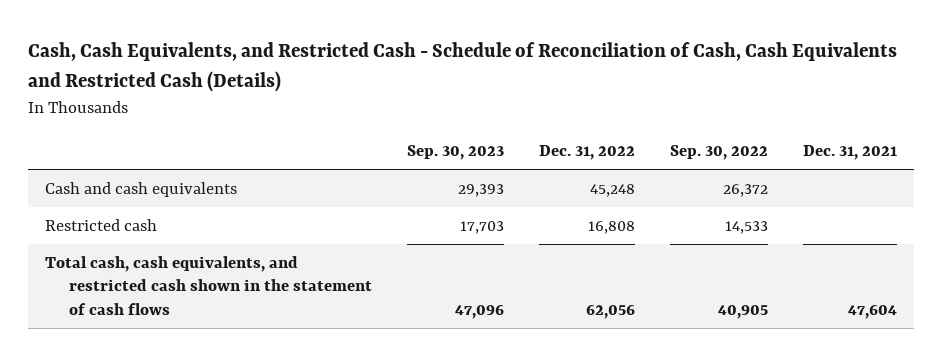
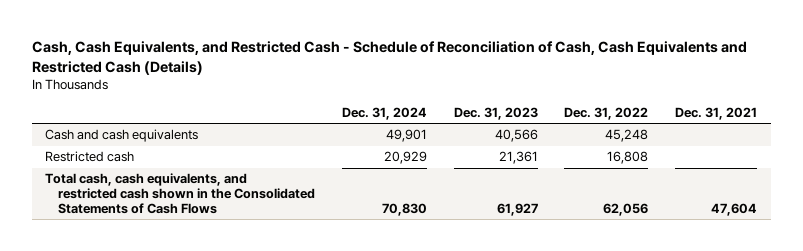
[406,145,504,161] Sep. 30, 2023 -> none
[669,145,768,161] Sep. 30, 2022 -> none
none -> [342,106,428,120] Dec. 31, 2024
none -> [453,106,538,120] Dec. 31, 2023
[44,255,372,315] Total cash, cash equivalents, and restricted cash shown in the statement of cash flows -> [45,173,316,215] Total cash, cash equivalents, and restricted cash shown in the Consolidated Statements of Cash Flows

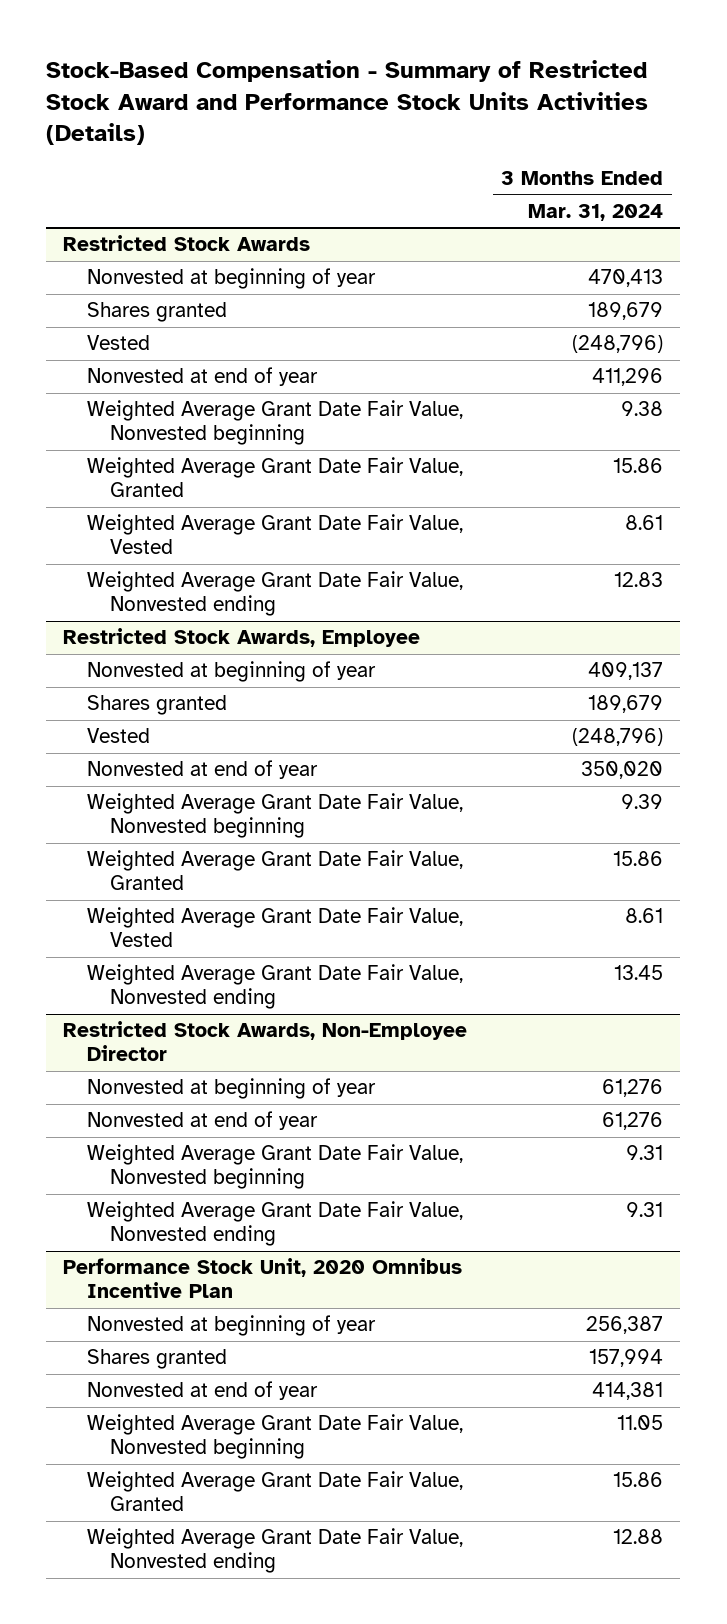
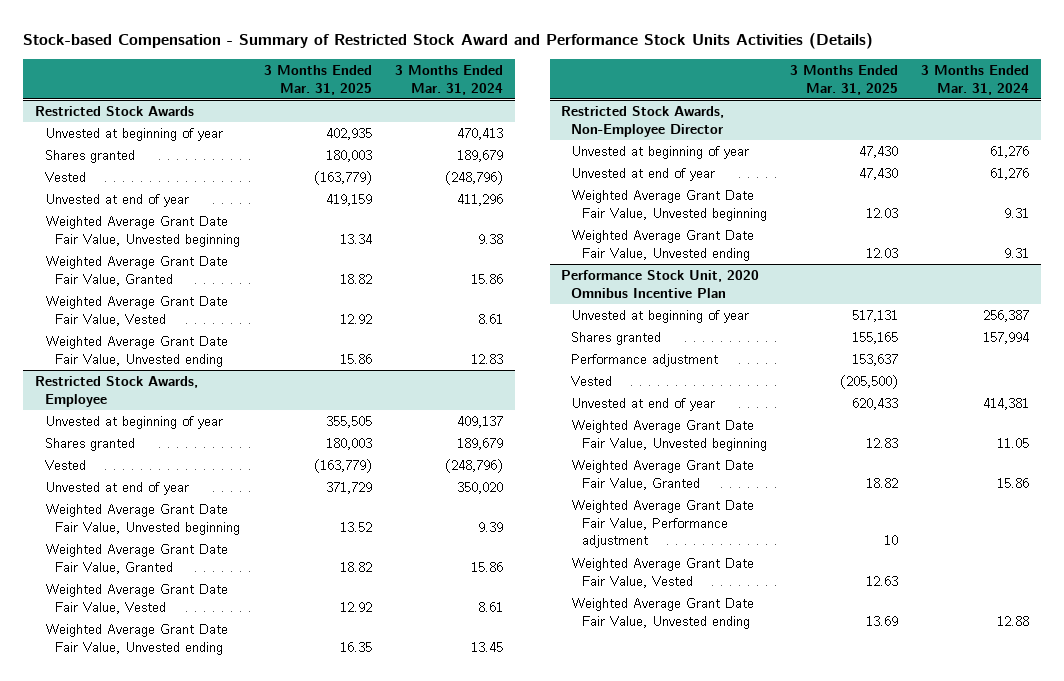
[46,60,649,146] Stock-Based Compensation - Summary of Restricted Stock Award and Performance Stock Units Activities (Details) -> [23,33,874,50] Stock-based Compensation - Summary of Restricted Stock Award and Performance Stock Units Activities (Details)
none -> [263,64,372,95] 3 Months Ended Mar. 31, 2025
[86,268,376,290] Nonvested at beginning of year -> [45,127,224,141] Unvested at beginning of year
[86,367,318,387] Nonvested at end of year -> [45,193,190,207] Unvested at end of year
[86,400,463,446] Weighted Average Grant Date Fair Value, Nonvested beginning -> [45,215,241,247] Weighted Average Grant Date Fair Value, Unvested beginning
[86,571,463,617] Weighted Average Grant Date Fair Value, Nonvested ending -> [45,335,229,367] Weighted Average Grant Date Fair Value, Unvested ending
[86,661,376,683] Nonvested at beginning of year -> [45,415,224,429] Unvested at beginning of year
[86,760,318,780] Nonvested at end of year -> [45,481,190,495] Unvested at end of year
[86,793,463,839] Weighted Average Grant Date Fair Value, Nonvested beginning -> [45,503,241,535] Weighted Average Grant Date Fair Value, Unvested beginning
[86,964,463,1010] Weighted Average Grant Date Fair Value, Nonvested ending -> [45,623,229,655] Weighted Average Grant Date Fair Value, Unvested ending
[86,1078,376,1100] Nonvested at beginning of year -> [571,145,750,159] Unvested at beginning of year
[86,1111,318,1131] Nonvested at end of year -> [571,167,716,181] Unvested at end of year
[86,1144,463,1190] Weighted Average Grant Date Fair Value, Nonvested beginning -> [571,189,767,221] Weighted Average Grant Date Fair Value, Unvested beginning
[86,1201,463,1247] Weighted Average Grant Date Fair Value, Nonvested ending -> [571,229,755,261] Weighted Average Grant Date Fair Value, Unvested ending
[86,1315,376,1337] Nonvested at beginning of year -> [571,309,750,323] Unvested at beginning of year
none -> [571,353,719,367] Performance adjustment
none -> [571,375,613,386] Vested
[86,1381,318,1401] Nonvested at end of year -> [571,397,716,411] Unvested at end of year
[86,1414,463,1460] Weighted Average Grant Date Fair Value, Nonvested beginning -> [571,419,767,451] Weighted Average Grant Date Fair Value, Unvested beginning
none -> [571,499,755,549] Weighted Average Grant Date Fair Value, Performance adjustment
none -> [571,557,755,588] Weighted Average Grant Date Fair Value, Vested
[86,1528,463,1574] Weighted Average Grant Date Fair Value, Nonvested ending -> [571,597,755,629] Weighted Average Grant Date Fair Value, Unvested ending

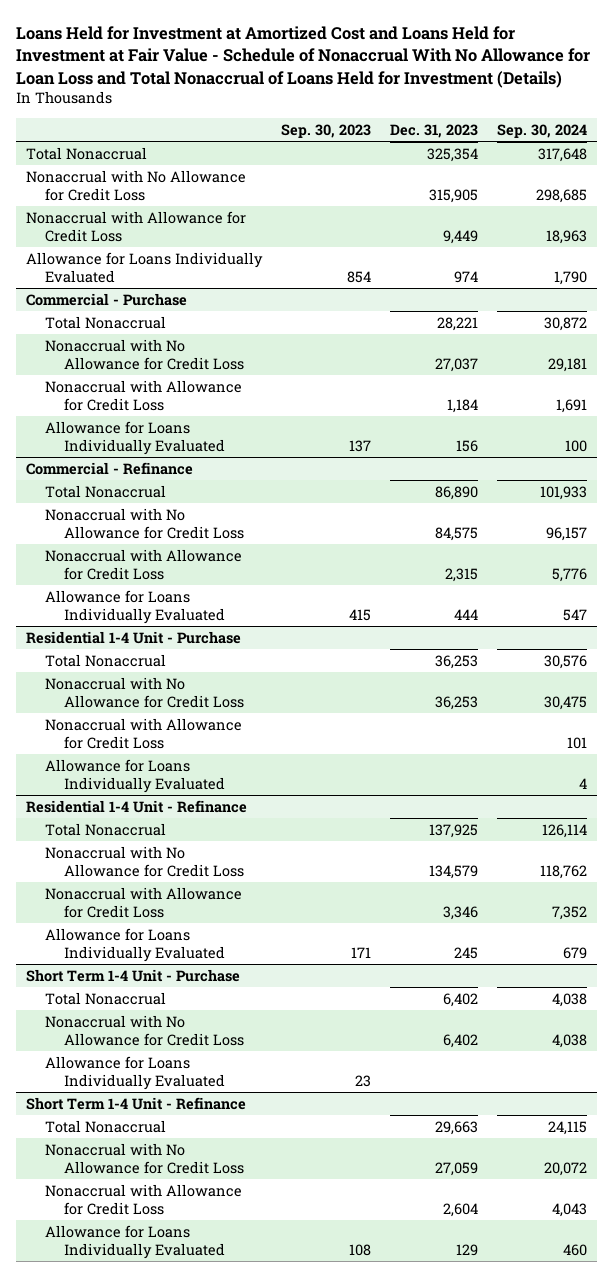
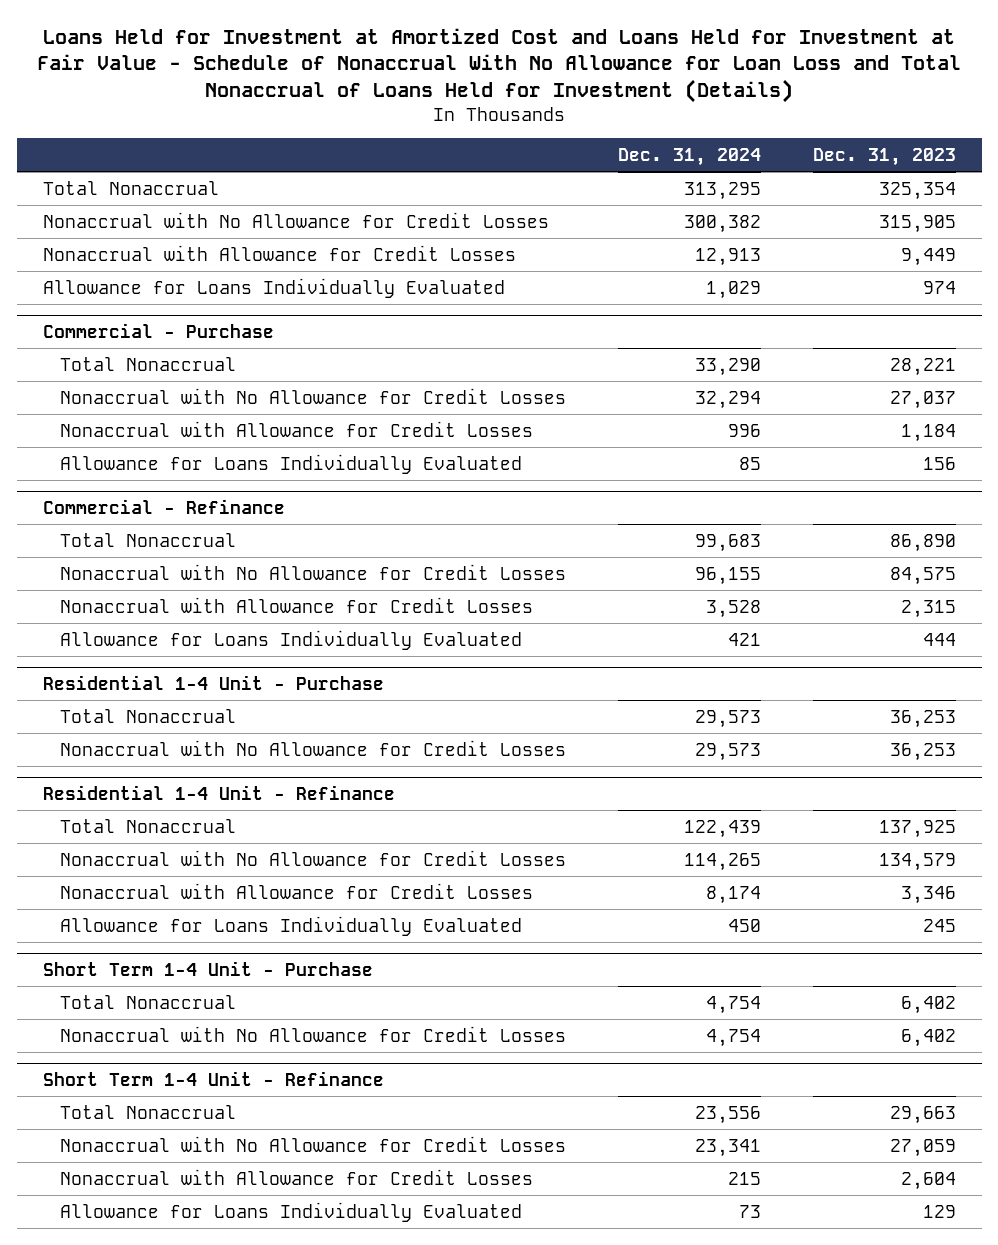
[280,123,371,138] Sep. 30, 2023 -> none
[497,123,588,138] Sep. 30, 2024 -> none
none -> [618,147,762,166] Dec. 31, 2024
[25,169,246,201] Nonaccrual with No Allowance for Credit Loss -> [42,211,549,228] Nonaccrual with No Allowance for Credit Losses
[25,210,246,242] Nonaccrual with Allowance for Credit Loss -> [42,244,516,261] Nonaccrual with Allowance for Credit Losses
[44,338,245,370] Nonaccrual with No Allowance for Credit Loss -> [60,387,567,404] Nonaccrual with No Allowance for Credit Losses
[44,379,242,411] Nonaccrual with Allowance for Credit Loss -> [60,420,534,437] Nonaccrual with Allowance for Credit Losses
[44,507,245,539] Nonaccrual with No Allowance for Credit Loss -> [60,563,567,580] Nonaccrual with No Allowance for Credit Losses
[44,548,242,580] Nonaccrual with Allowance for Credit Loss -> [60,596,534,613] Nonaccrual with Allowance for Credit Losses
[44,717,242,749] Nonaccrual with Allowance for Credit Loss -> none
[44,758,226,793] Allowance for Loans Individually Evaluated -> none
[44,676,245,708] Nonaccrual with No Allowance for Credit Loss -> [60,739,567,756] Nonaccrual with No Allowance for Credit Losses
[44,845,245,877] Nonaccrual with No Allowance for Credit Loss -> [60,849,567,866] Nonaccrual with No Allowance for Credit Losses
[44,886,242,918] Nonaccrual with Allowance for Credit Loss -> [60,882,534,899] Nonaccrual with Allowance for Credit Losses
[44,1055,226,1090] Allowance for Loans Individually Evaluated -> none
[44,1014,245,1046] Nonaccrual with No Allowance for Credit Loss -> [60,1025,567,1042] Nonaccrual with No Allowance for Credit Losses
[44,1142,245,1174] Nonaccrual with No Allowance for Credit Loss -> [60,1135,567,1152] Nonaccrual with No Allowance for Credit Losses
[44,1183,242,1215] Nonaccrual with Allowance for Credit Loss -> [60,1168,534,1185] Nonaccrual with Allowance for Credit Losses

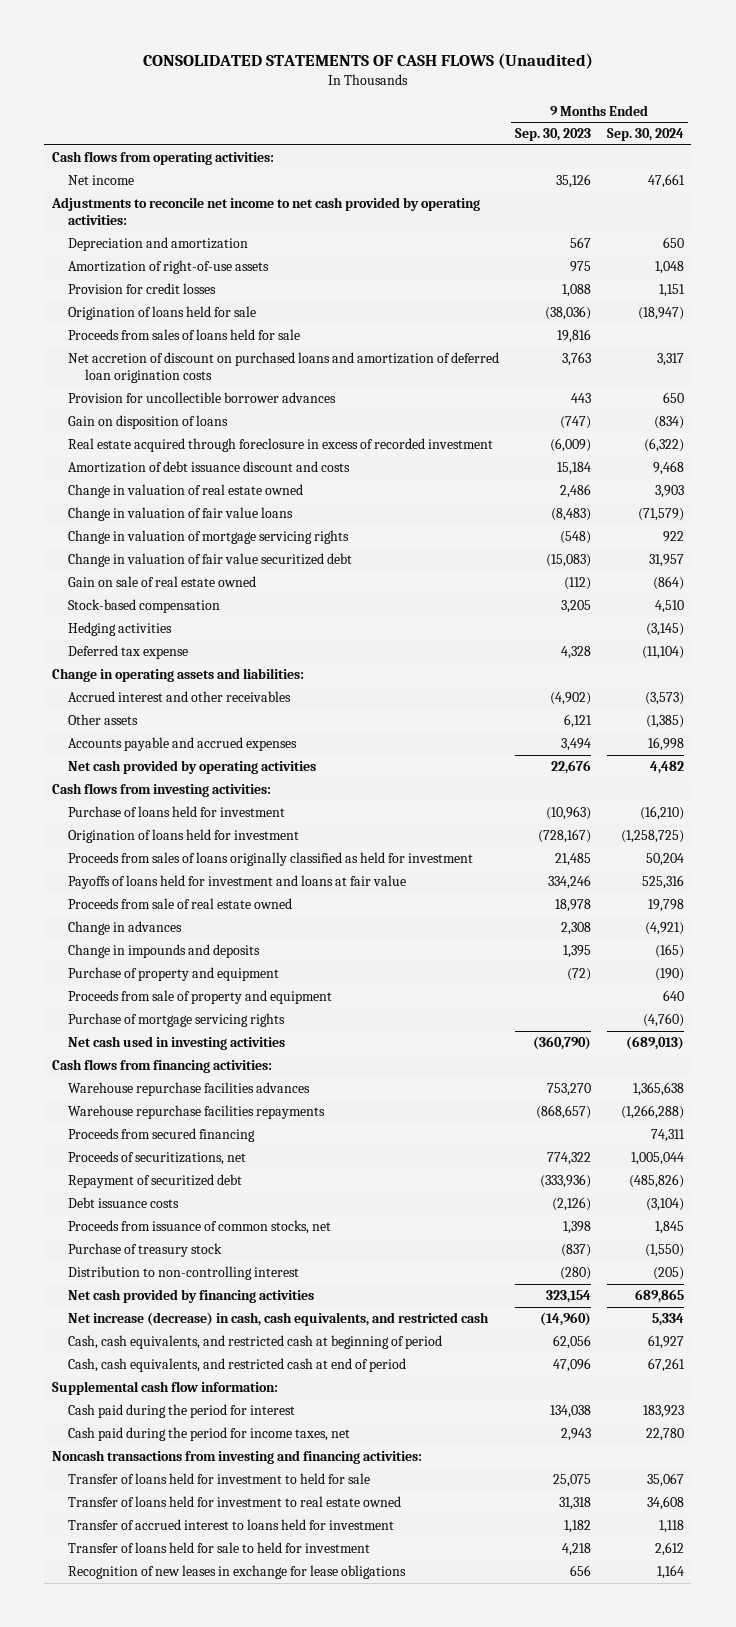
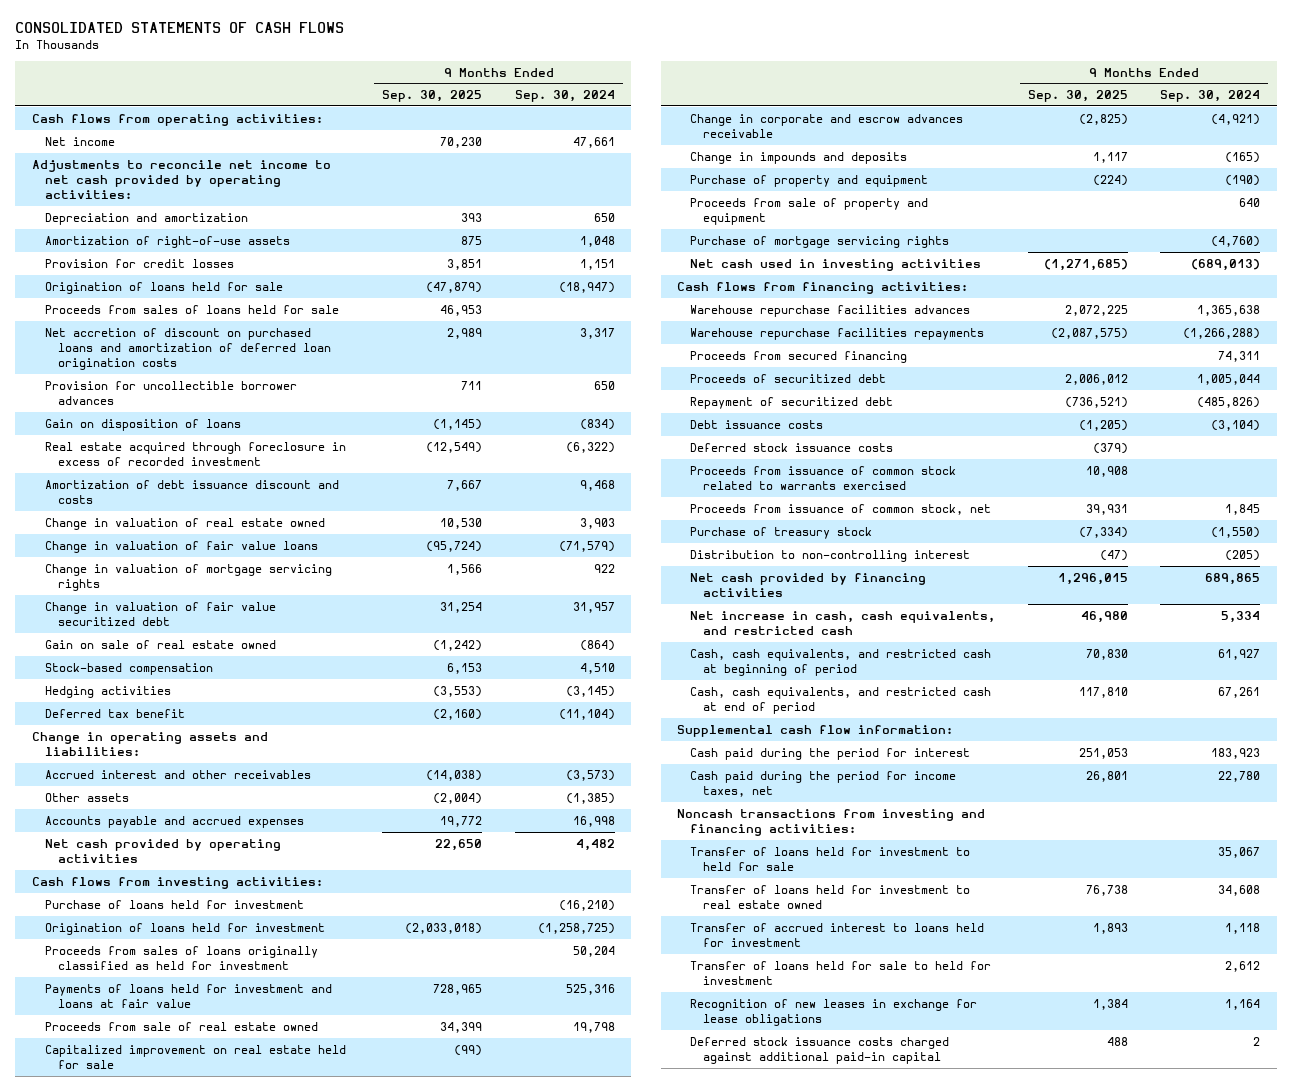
[142,53,593,70] CONSOLIDATED STATEMENTS OF CASH FLOWS (Unaudited) -> [15,22,345,34] CONSOLIDATED STATEMENTS OF CASH FLOWS
[515,128,592,142] Sep. 30, 2023 -> none
none -> [382,90,483,103] Sep. 30, 2025
[68,645,189,660] Deferred tax expense -> [44,708,185,718] Deferred tax benefit
[68,875,407,890] Payoffs of loans held for investment and loans at fair value -> [44,983,332,1008] Payments of loans held for investment and loans at fair value
none -> [44,1044,346,1069] Capitalized improvement on real estate held for sale
[68,921,183,936] Change in advances -> [690,113,964,138] Change in corporate and escrow advances receivable
[68,1151,247,1166] Proceeds of securitizations, net -> [690,373,887,383] Proceeds of securitized debt
none -> [690,442,894,452] Deferred stock issuance costs
none -> [690,465,957,490] Proceeds from issuance of common stock related to warrants exercised
[68,1220,332,1235] Proceeds from issuance of common stocks, net -> [690,503,992,515] Proceeds from issuance of common stock, net
[68,1312,490,1327] Net increase (decrease) in cash, cash equivalents, and restricted cash -> [690,610,996,635] Net increase in cash, cash equivalents, and restricted cash
none -> [690,1036,950,1064] Deferred stock issuance costs charged against additional paid-in capital

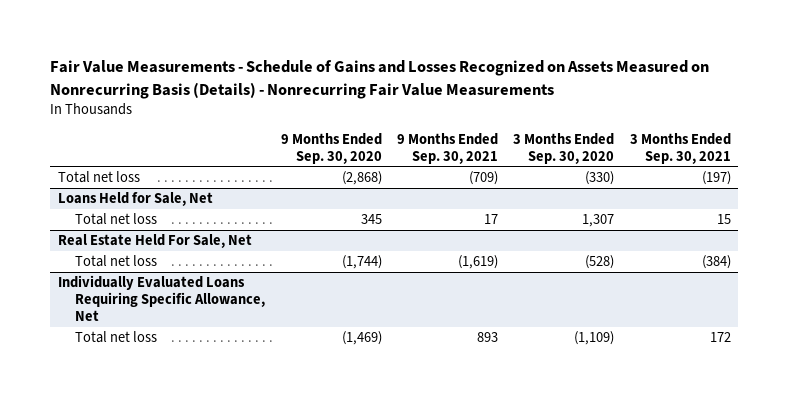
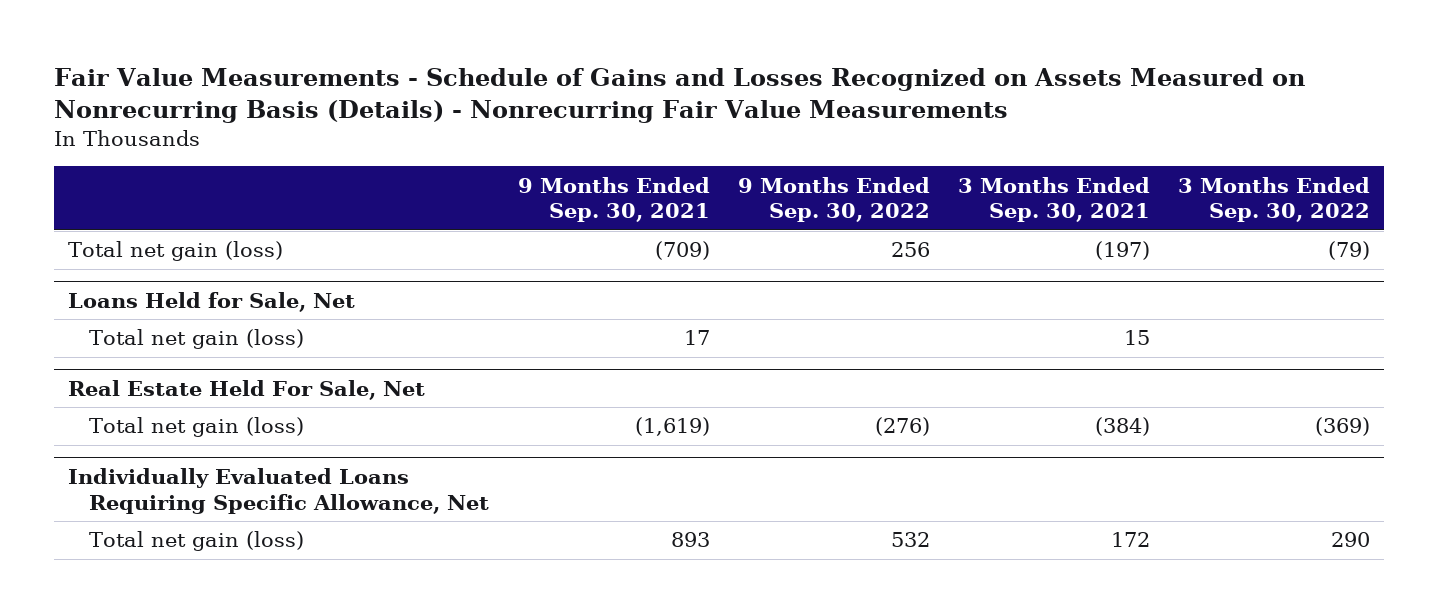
[280,132,382,164] 9 Months Ended Sep. 30, 2020 -> none
[513,132,615,164] 3 Months Ended Sep. 30, 2020 -> none
none -> [737,176,930,223] 9 Months Ended Sep. 30, 2022
none -> [1178,176,1371,223] 3 Months Ended Sep. 30, 2022
[57,171,140,184] Total net loss -> [68,241,284,262] Total net gain (loss)
[75,213,158,226] Total net loss -> [89,329,305,350] Total net gain (loss)
[75,255,158,268] Total net loss -> [89,417,305,438] Total net gain (loss)
[75,331,158,344] Total net loss -> [89,531,305,552] Total net gain (loss)

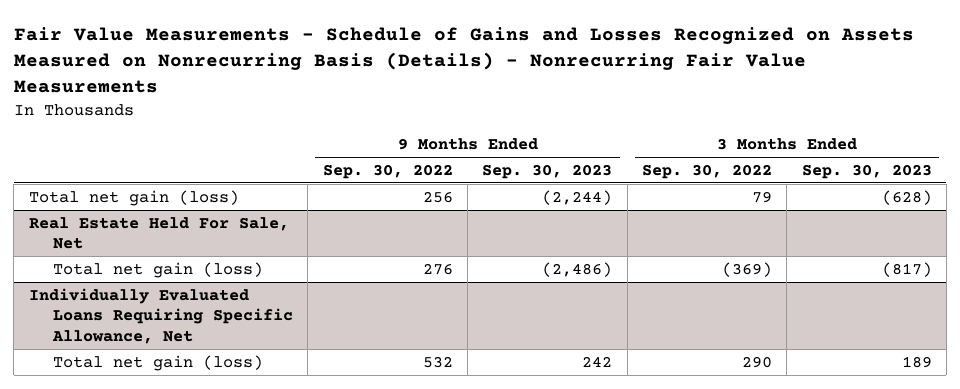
[517,176,710,223] 9 Months Ended Sep. 30, 2021 -> none
[957,176,1150,223] 3 Months Ended Sep. 30, 2021 -> none
none -> [482,164,613,180] Sep. 30, 2023
none -> [801,164,932,180] Sep. 30, 2023
[68,292,356,313] Loans Held for Sale, Net -> none
[89,329,305,350] Total net gain (loss) -> none
[1328,241,1371,261] (79) -> [751,190,772,203] 79
[874,417,930,437] (276) -> [422,262,453,275] 276

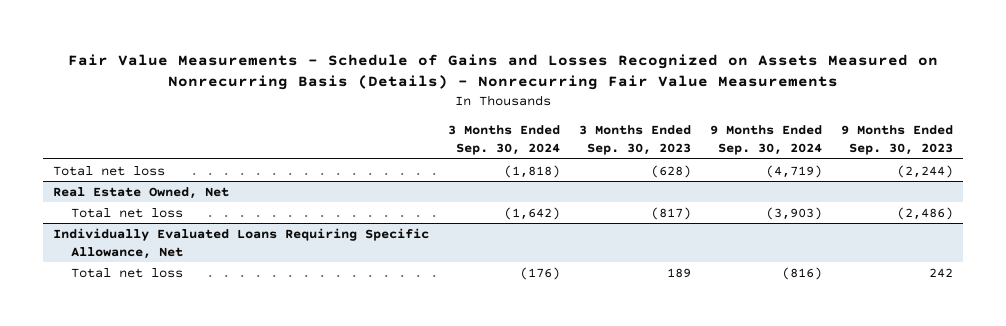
[322,164,453,180] Sep. 30, 2022 -> none
[641,164,772,180] Sep. 30, 2022 -> none
none -> [447,125,560,155] 3 Months Ended Sep. 30, 2024
none -> [710,125,823,155] 9 Months Ended Sep. 30, 2024
[28,216,289,250] Real Estate Held For Sale, Net -> none
[28,189,239,206] Total net gain (loss) -> [52,165,165,176] Total net loss
none -> [52,186,229,199] Real Estate Owned, Net
[53,261,264,278] Total net gain (loss) -> [70,207,183,218] Total net loss
[53,354,264,371] Total net gain (loss) -> [70,267,183,278] Total net loss

